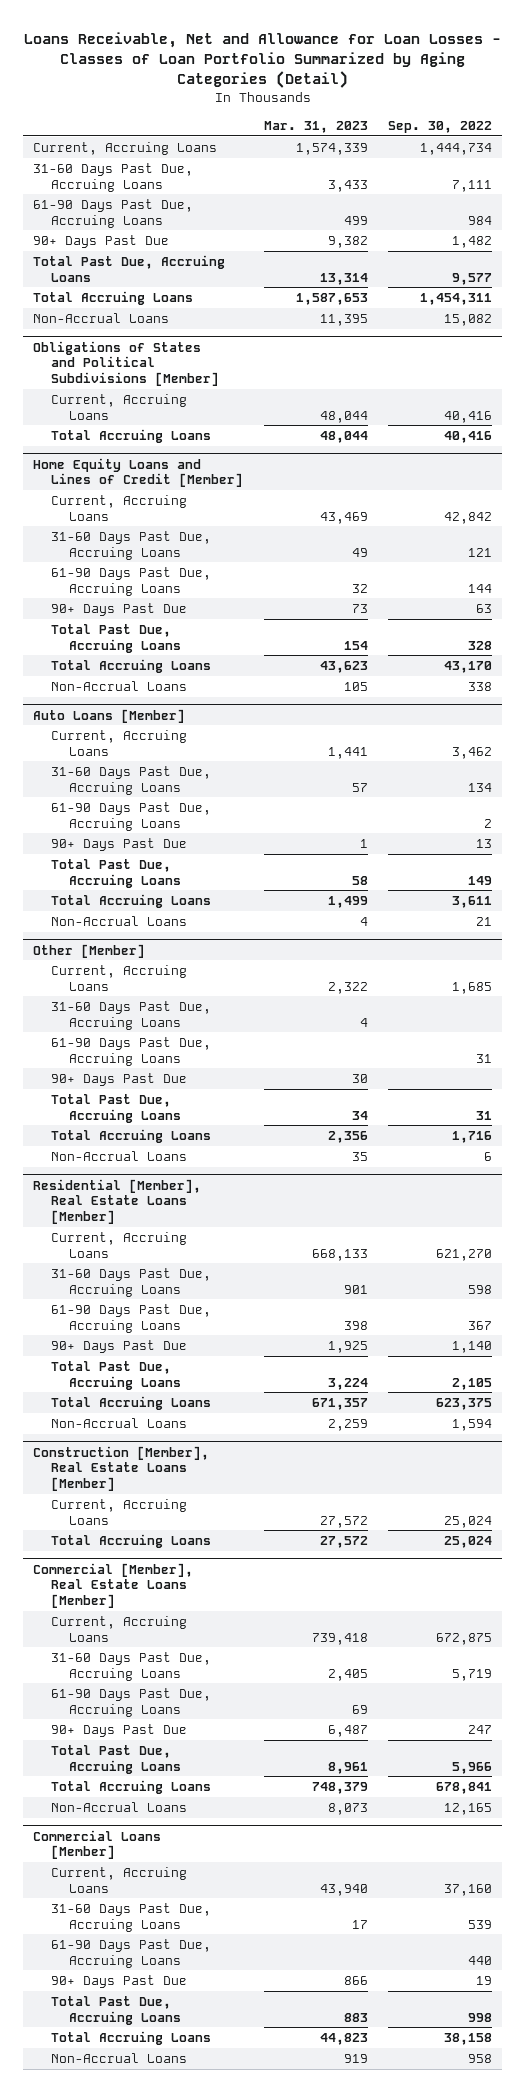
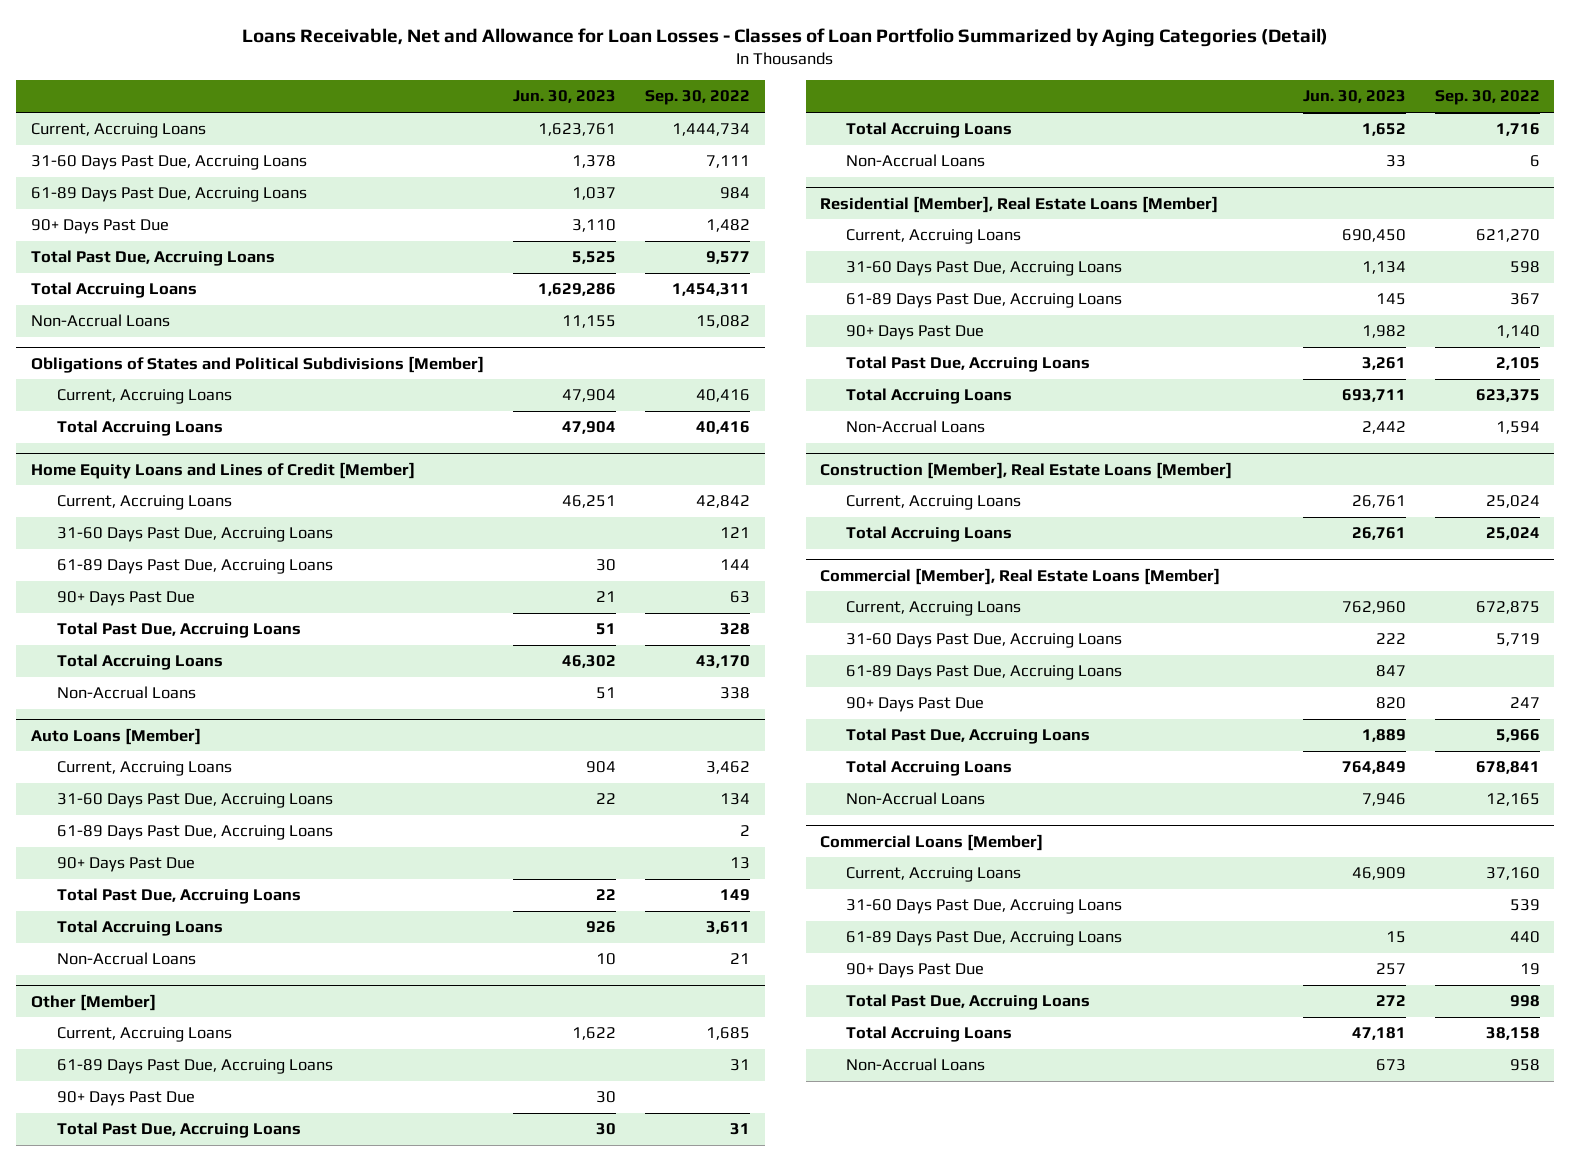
[263,120,368,133] Mar. 31, 2023 -> none
none -> [513,90,617,104] Jun. 30, 2023
[33,198,194,228] 61-90 Days Past Due, Accruing Loans -> [30,187,307,203] 61-89 Days Past Due, Accruing Loans
[51,566,212,596] 61-90 Days Past Due, Accruing Loans -> [57,559,334,575] 61-89 Days Past Due, Accruing Loans
[51,801,212,831] 61-90 Days Past Due, Accruing Loans -> [57,825,334,841] 61-89 Days Past Due, Accruing Loans
[51,1000,212,1030] 31-60 Days Past Due, Accruing Loans -> none
[51,1036,212,1066] 61-90 Days Past Due, Accruing Loans -> [57,1059,334,1075] 61-89 Days Past Due, Accruing Loans
[51,1303,212,1333] 61-90 Days Past Due, Accruing Loans -> [846,293,1123,309] 61-89 Days Past Due, Accruing Loans
[51,1687,212,1717] 61-90 Days Past Due, Accruing Loans -> [846,665,1123,681] 61-89 Days Past Due, Accruing Loans
[51,1938,212,1968] 61-90 Days Past Due, Accruing Loans -> [846,931,1123,947] 61-89 Days Past Due, Accruing Loans

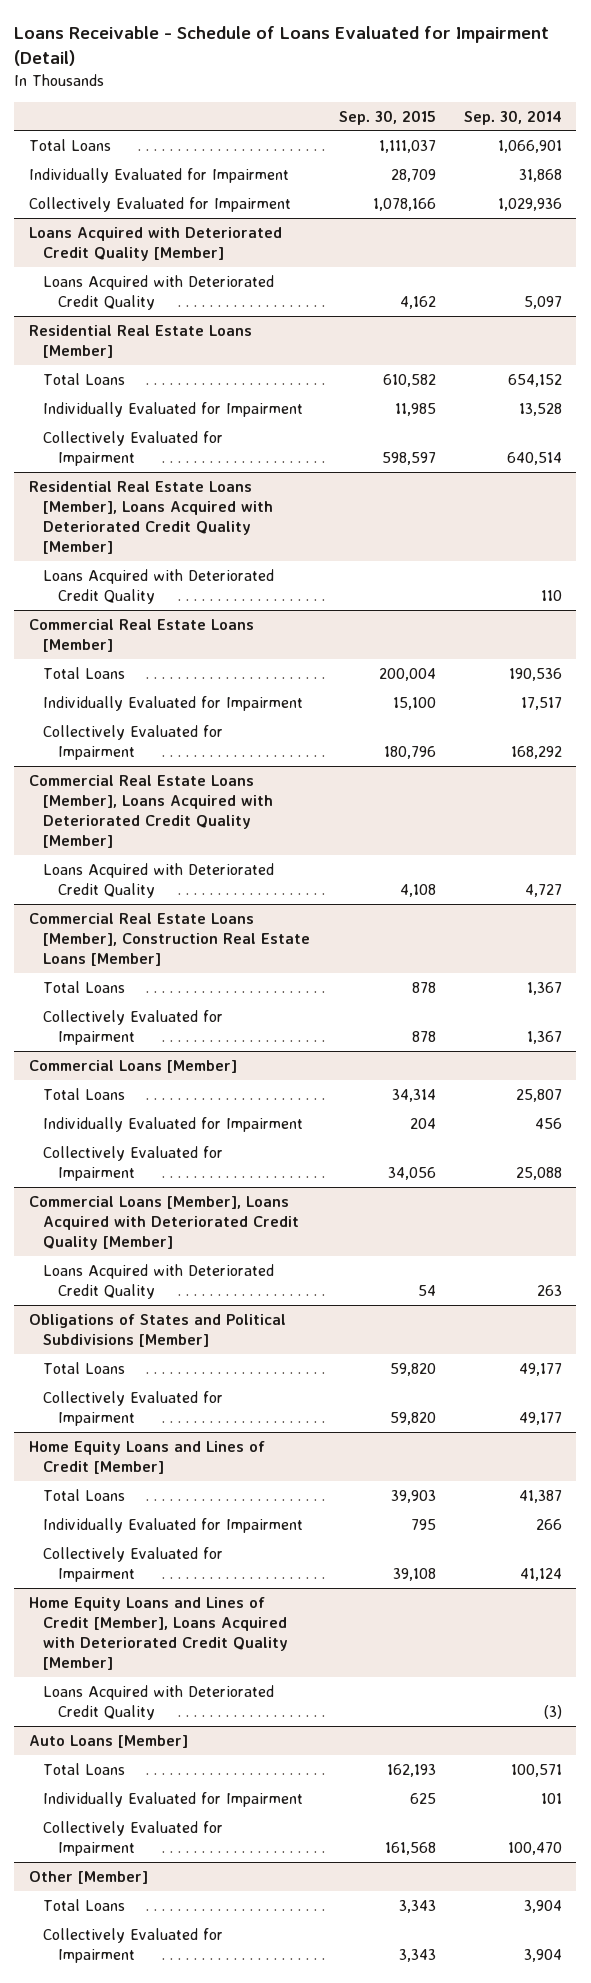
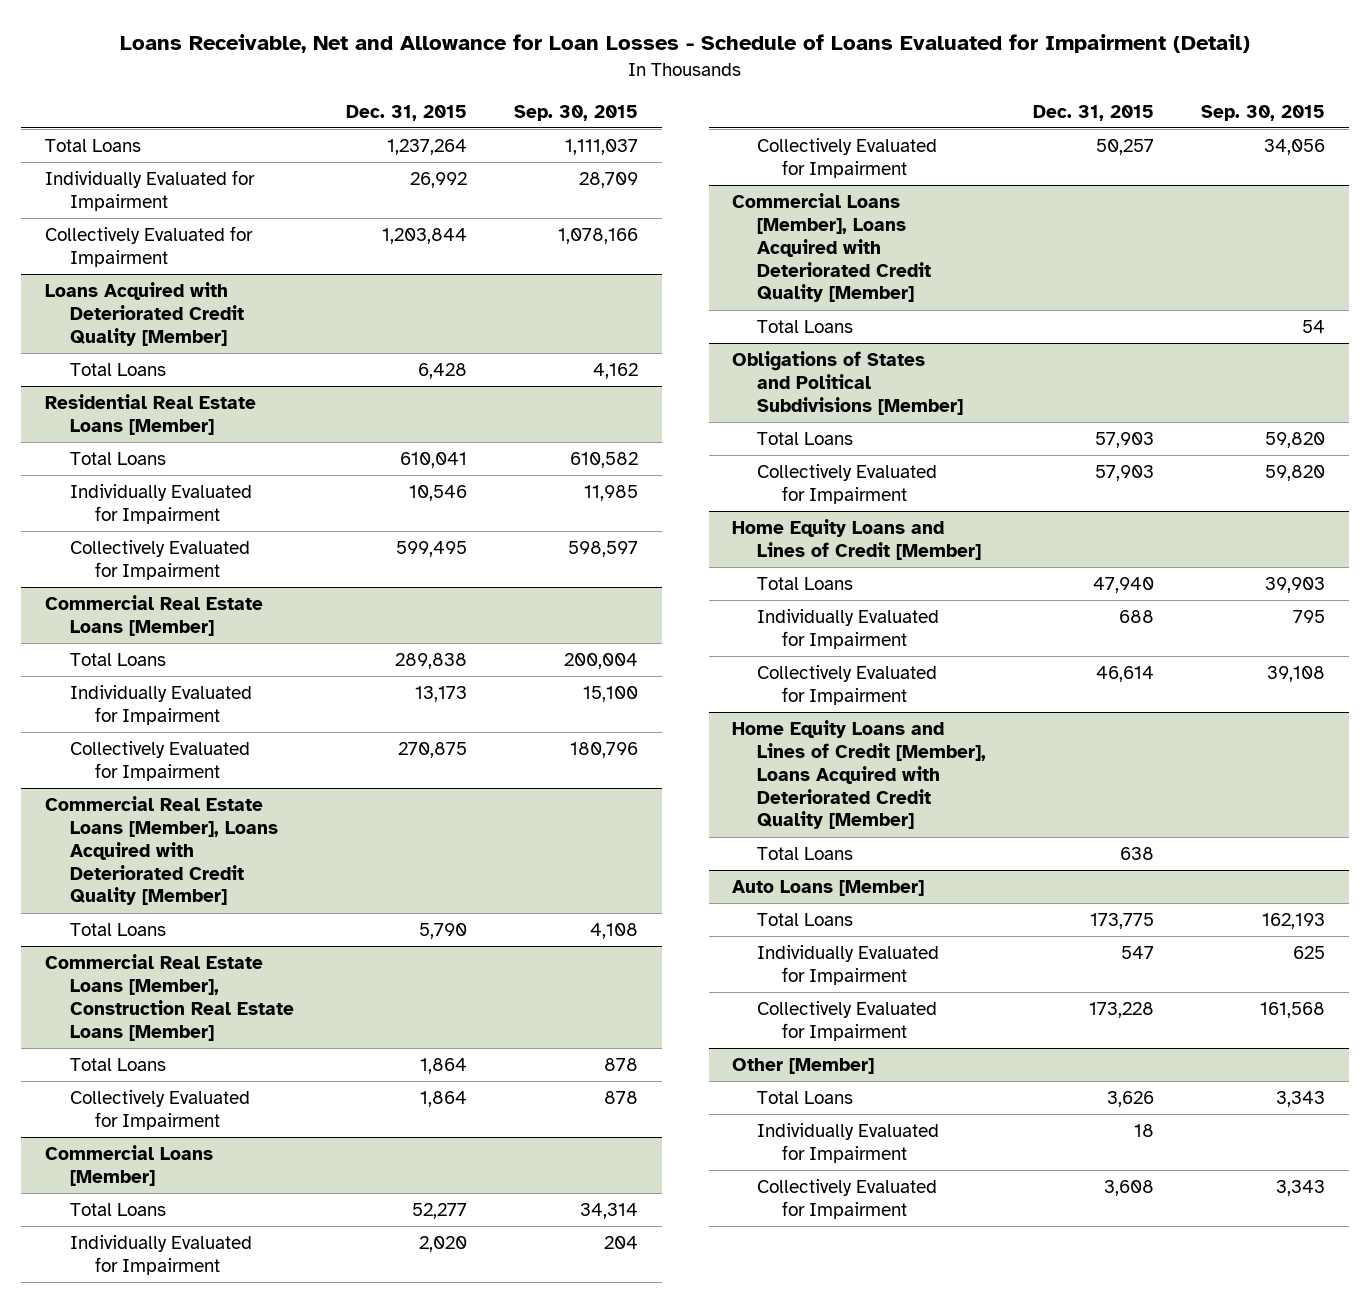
[14,26,550,67] Loans Receivable - Schedule of Loans Evaluated for Impairment (Detail) -> [120,34,1251,54] Loans Receivable, Net and Allowance for Loan Losses - Schedule of Loans Evaluated for Impairment (Detail)
[464,109,563,125] Sep. 30, 2014 -> none
none -> [346,104,468,121] Dec. 31, 2015
[43,274,275,310] Loans Acquired with Deteriorated Credit Quality -> [69,363,166,377] Total Loans
[28,480,274,555] Residential Real Estate Loans [Member], Loans Acquired with Deteriorated Credit Quality [Member] -> none
[43,568,275,604] Loans Acquired with Deteriorated Credit Quality -> none
[43,862,275,898] Loans Acquired with Deteriorated Credit Quality -> [69,923,166,937] Total Loans
[43,1263,275,1299] Loans Acquired with Deteriorated Credit Quality -> none
none -> [757,320,854,334] Total Loans
[43,1684,275,1720] Loans Acquired with Deteriorated Credit Quality -> none
none -> [757,847,854,861] Total Loans
none -> [757,1123,940,1163] Individually Evaluated for Impairment

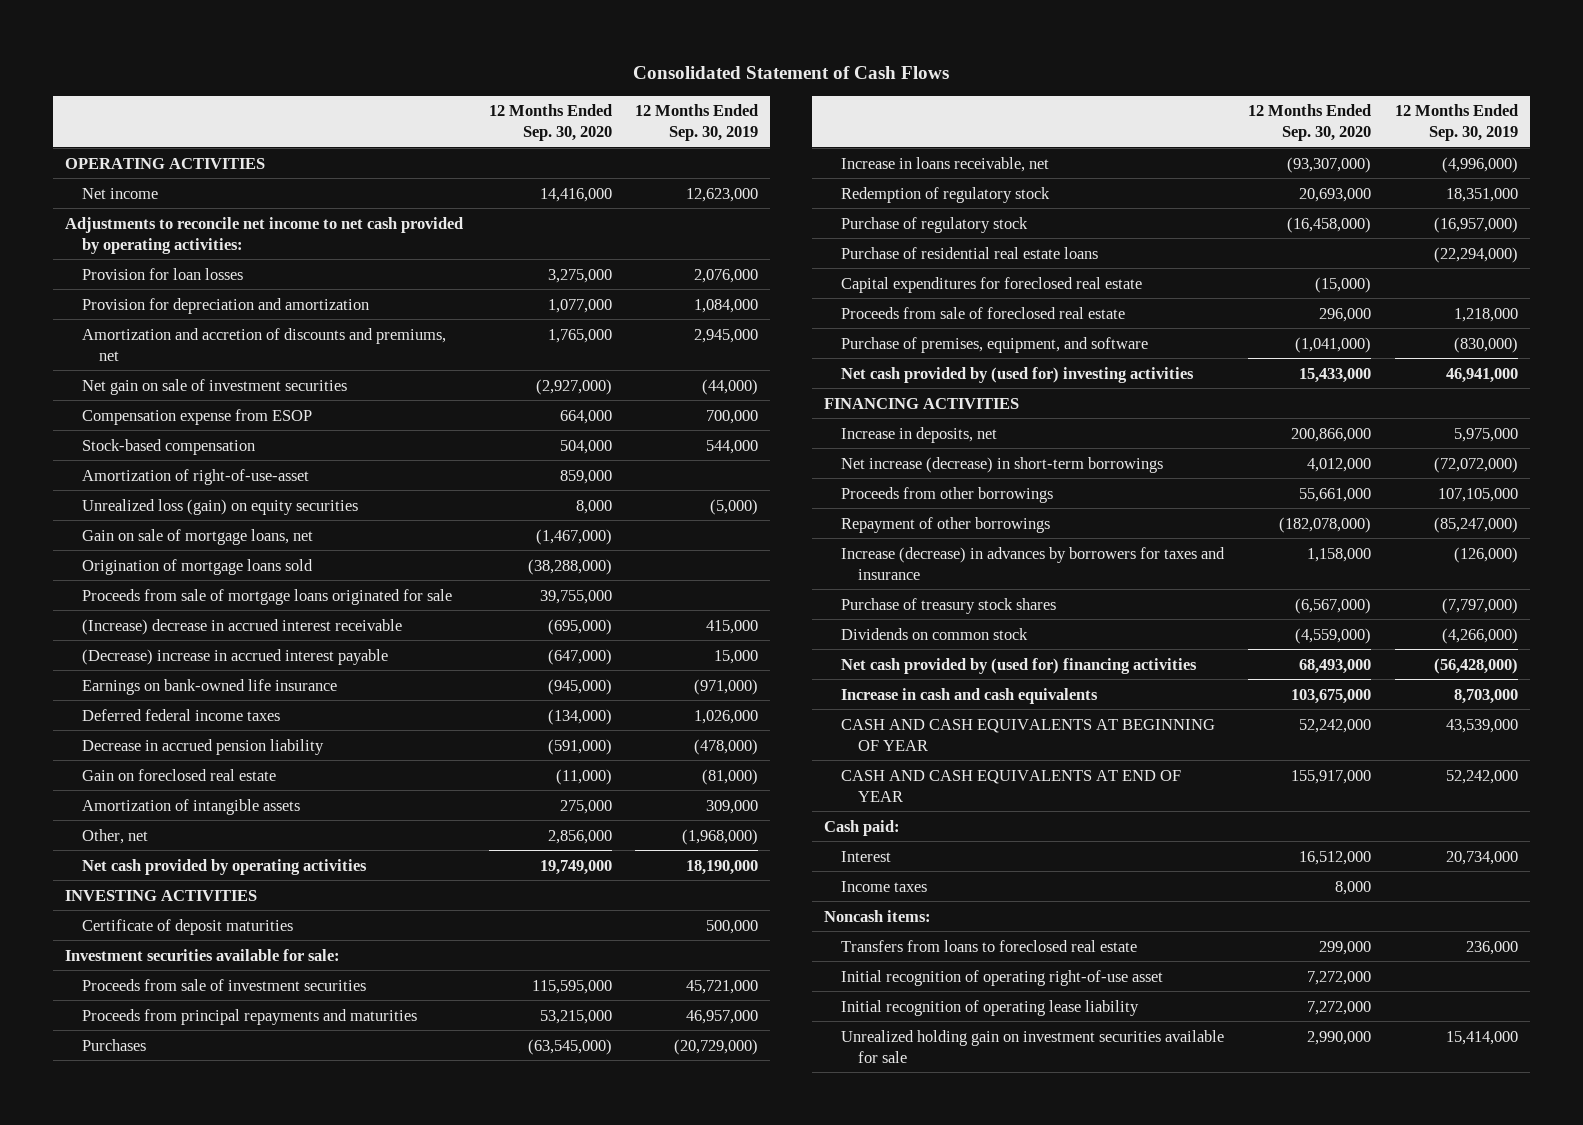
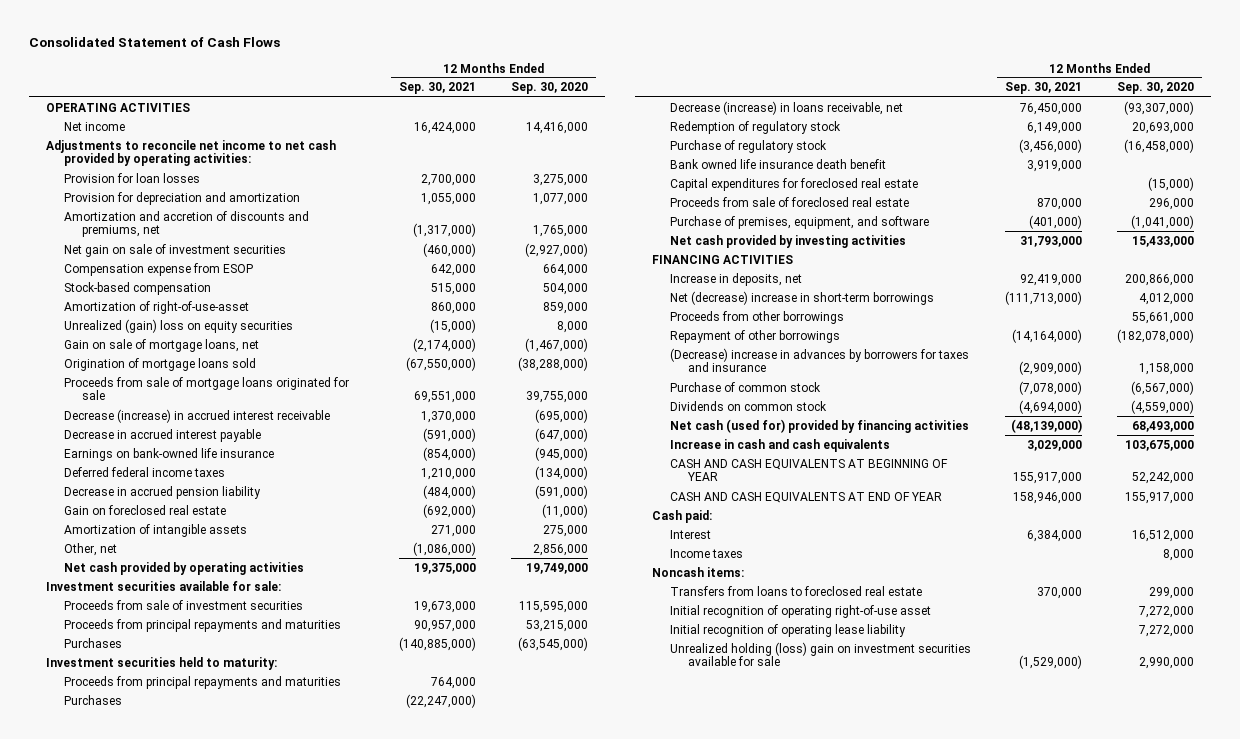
[635,104,759,142] 12 Months Ended Sep. 30, 2019 -> none
none -> [399,82,477,95] Sep. 30, 2021
[81,498,358,515] Unrealized loss (gain) on equity securities -> [63,318,293,333] Unrealized (gain) loss on equity securities
[81,618,402,635] (Increase) decrease in accrued interest receivable -> [63,408,330,423] Decrease (increase) in accrued interest receivable
[81,648,388,665] (Decrease) increase in accrued interest payable -> [63,428,261,442] Decrease in accrued interest payable
[64,889,257,901] INVESTING ACTIVITIES -> none
[81,918,293,935] Certificate of deposit maturities -> none
none -> [45,656,277,670] Investment securities held to maturity:
none -> [63,675,341,689] Proceeds from principal repayments and maturities
none -> [63,694,122,705] Purchases
[841,156,1050,172] Increase in loans receivable, net -> [669,100,903,115] Decrease (increase) in loans receivable, net
[841,246,1099,259] Purchase of residential real estate loans -> none
none -> [669,158,886,169] Bank owned life insurance death benefit
[841,366,1195,383] Net cash provided by (used for) investing activities -> [669,234,906,248] Net cash provided by investing activities
[841,456,1164,473] Net increase (decrease) in short-term borrowings -> [669,290,934,305] Net (decrease) increase in short-term borrowings
[841,546,1226,580] Increase (decrease) in advances by borrowers for taxes and insurance -> [669,347,969,373] (Decrease) increase in advances by borrowers for taxes and insurance
[841,597,1057,614] Purchase of treasury stock shares -> [669,381,821,392] Purchase of common stock
[841,657,1198,674] Net cash provided by (used for) financing activities -> [669,418,969,433] Net cash (used for) provided by financing activities
[841,1029,1225,1063] Unrealized holding gain on investment securities available for sale -> [669,641,971,667] Unrealized holding (loss) gain on investment securities available for sale

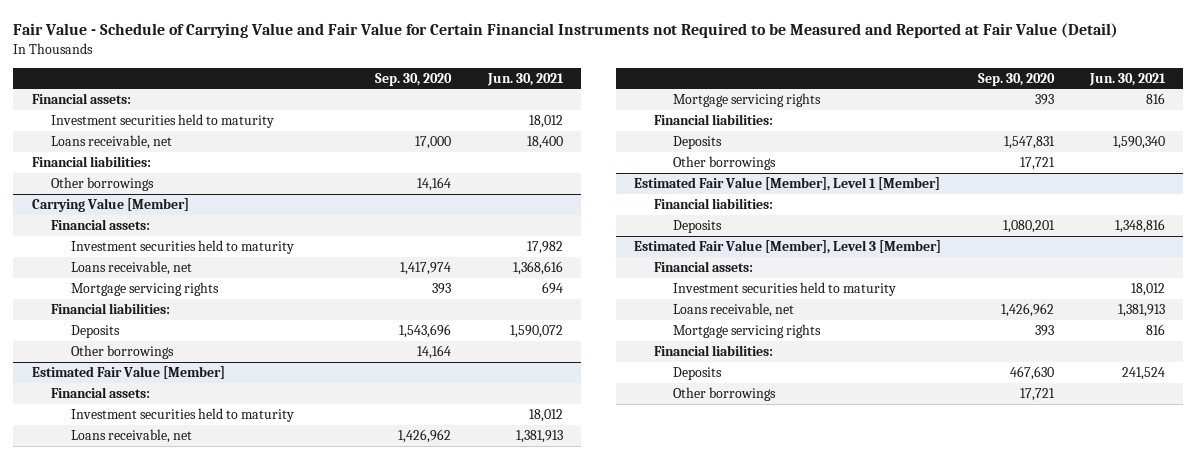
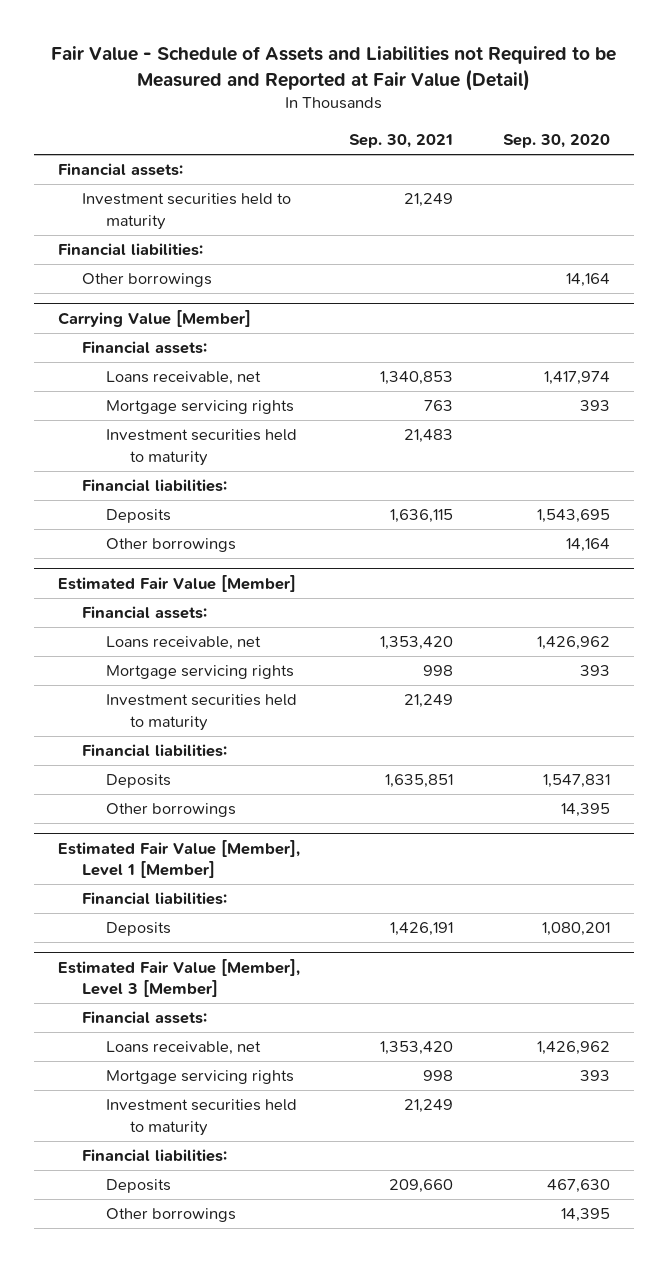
[13,22,1119,38] Fair Value - Schedule of Carrying Value and Fair Value for Certain Financial Instruments not Required to be Measured and Reported at Fair Value (Detail) -> [50,45,616,91] Fair Value - Schedule of Assets and Liabilities not Required to be Measured and Reported at Fair Value (Detail)
[486,72,564,86] Jun. 30, 2021 -> none
none -> [349,134,454,149] Sep. 30, 2021
[51,135,173,150] Loans receivable, net -> none
[70,240,294,255] Investment securities held to maturity -> [106,429,298,466] Investment securities held to maturity
[399,324,452,339] 1,543,696 -> [536,509,610,524] 1,543,695
[70,408,294,423] Investment securities held to maturity -> [106,694,298,731] Investment securities held to maturity
[1019,157,1055,171] 17,721 -> [560,803,610,818] 14,395
[673,282,897,297] Investment securities held to maturity -> [106,1099,298,1136] Investment securities held to maturity
[1019,388,1055,402] 17,721 -> [560,1208,610,1223] 14,395

